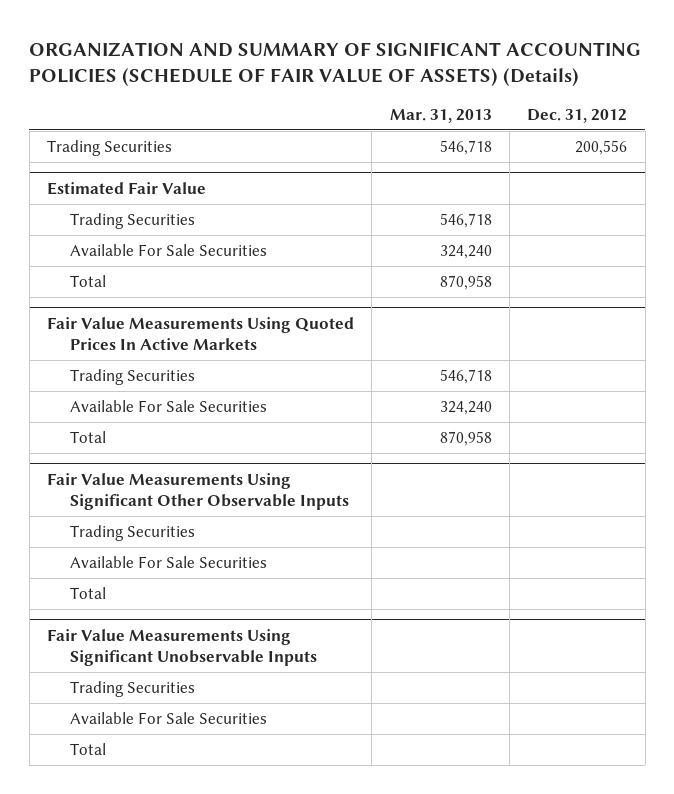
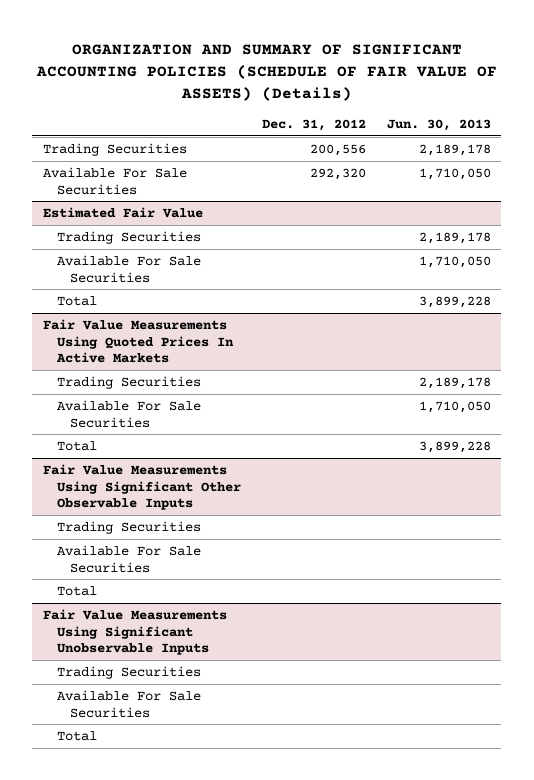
[389,108,492,123] Mar. 31, 2013 -> none
none -> [386,118,491,131] Jun. 30, 2013
none -> [42,166,187,195] Available For Sale Securities

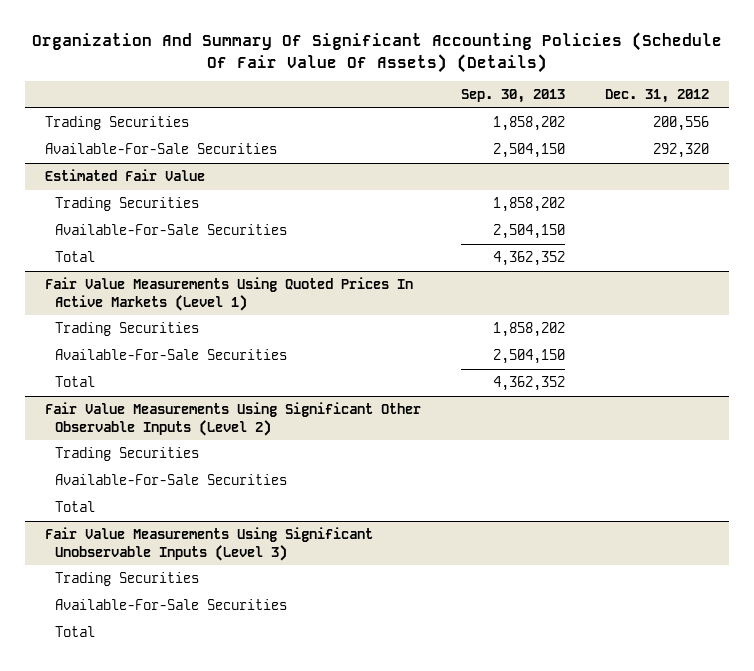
[35,44,497,101] ORGANIZATION AND SUMMARY OF SIGNIFICANT ACCOUNTING POLICIES (SCHEDULE OF FAIR VALUE OF ASSETS) (Details) -> [32,32,723,73] Organization And Summary Of Significant Accounting Policies (Schedule Of Fair Value Of Assets) (Details)
[386,118,491,131] Jun. 30, 2013 -> none
none -> [461,89,566,104] Sep. 30, 2013
[42,166,187,195] Available For Sale Securities -> [44,143,277,155] Available-For-Sale Securities
[56,254,201,283] Available For Sale Securities -> [55,224,288,236] Available-For-Sale Securities
[42,318,234,364] Fair Value Measurements Using Quoted Prices In Active Markets -> [44,277,413,311] Fair Value Measurements Using Quoted Prices In Active Markets (Level 1)
[56,399,201,428] Available For Sale Securities -> [55,349,288,361] Available-For-Sale Securities
[42,463,241,511] Fair Value Measurements Using Significant Other Observable Inputs -> [44,402,421,436] Fair Value Measurements Using Significant Other Observable Inputs (Level 2)
[56,544,201,573] Available For Sale Securities -> [55,474,288,486] Available-For-Sale Securities
[42,608,227,656] Fair Value Measurements Using Significant Unobservable Inputs -> [44,527,373,561] Fair Value Measurements Using Significant Unobservable Inputs (Level 3)
[56,689,201,718] Available For Sale Securities -> [55,599,288,611] Available-For-Sale Securities

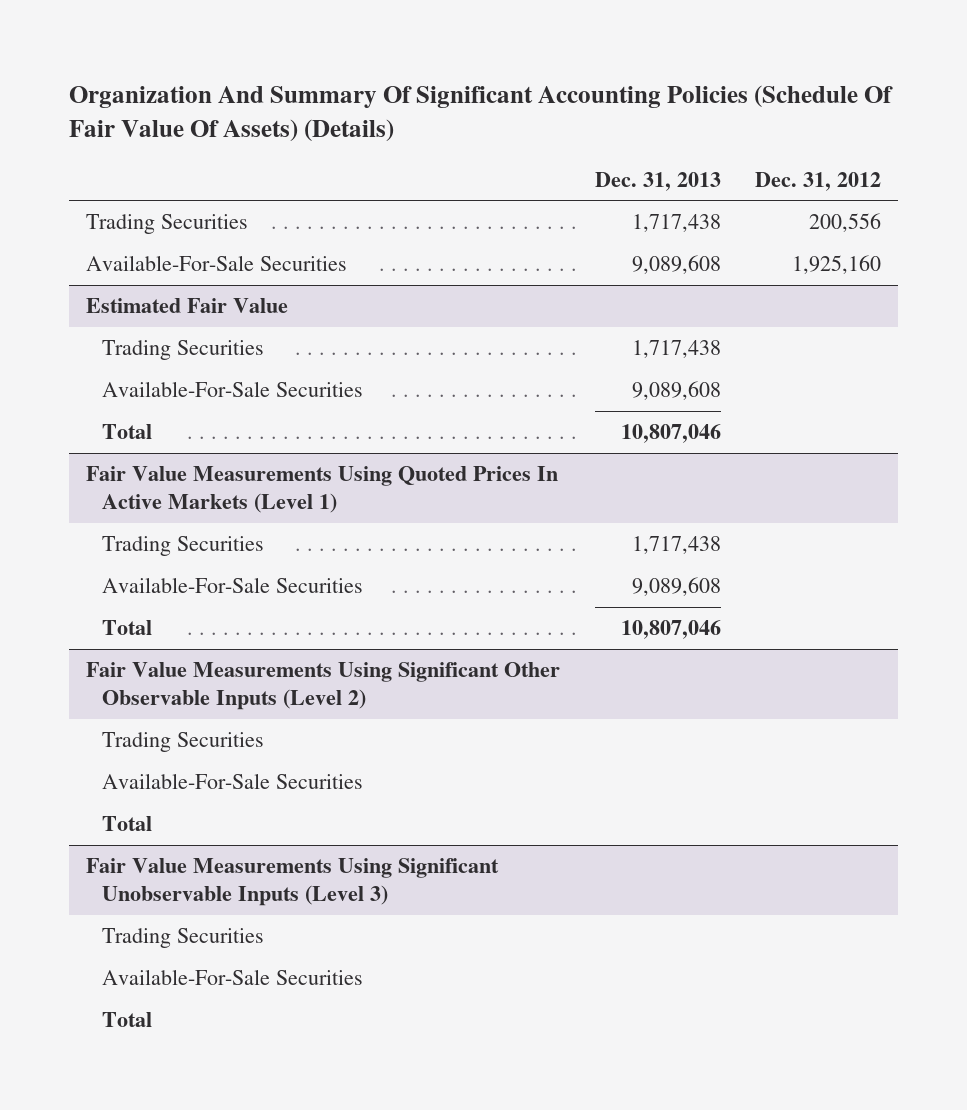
[461,89,566,104] Sep. 30, 2013 -> none
none -> [594,171,721,191] Dec. 31, 2013
[653,143,710,159] 292,320 -> [792,254,882,274] 1,925,160

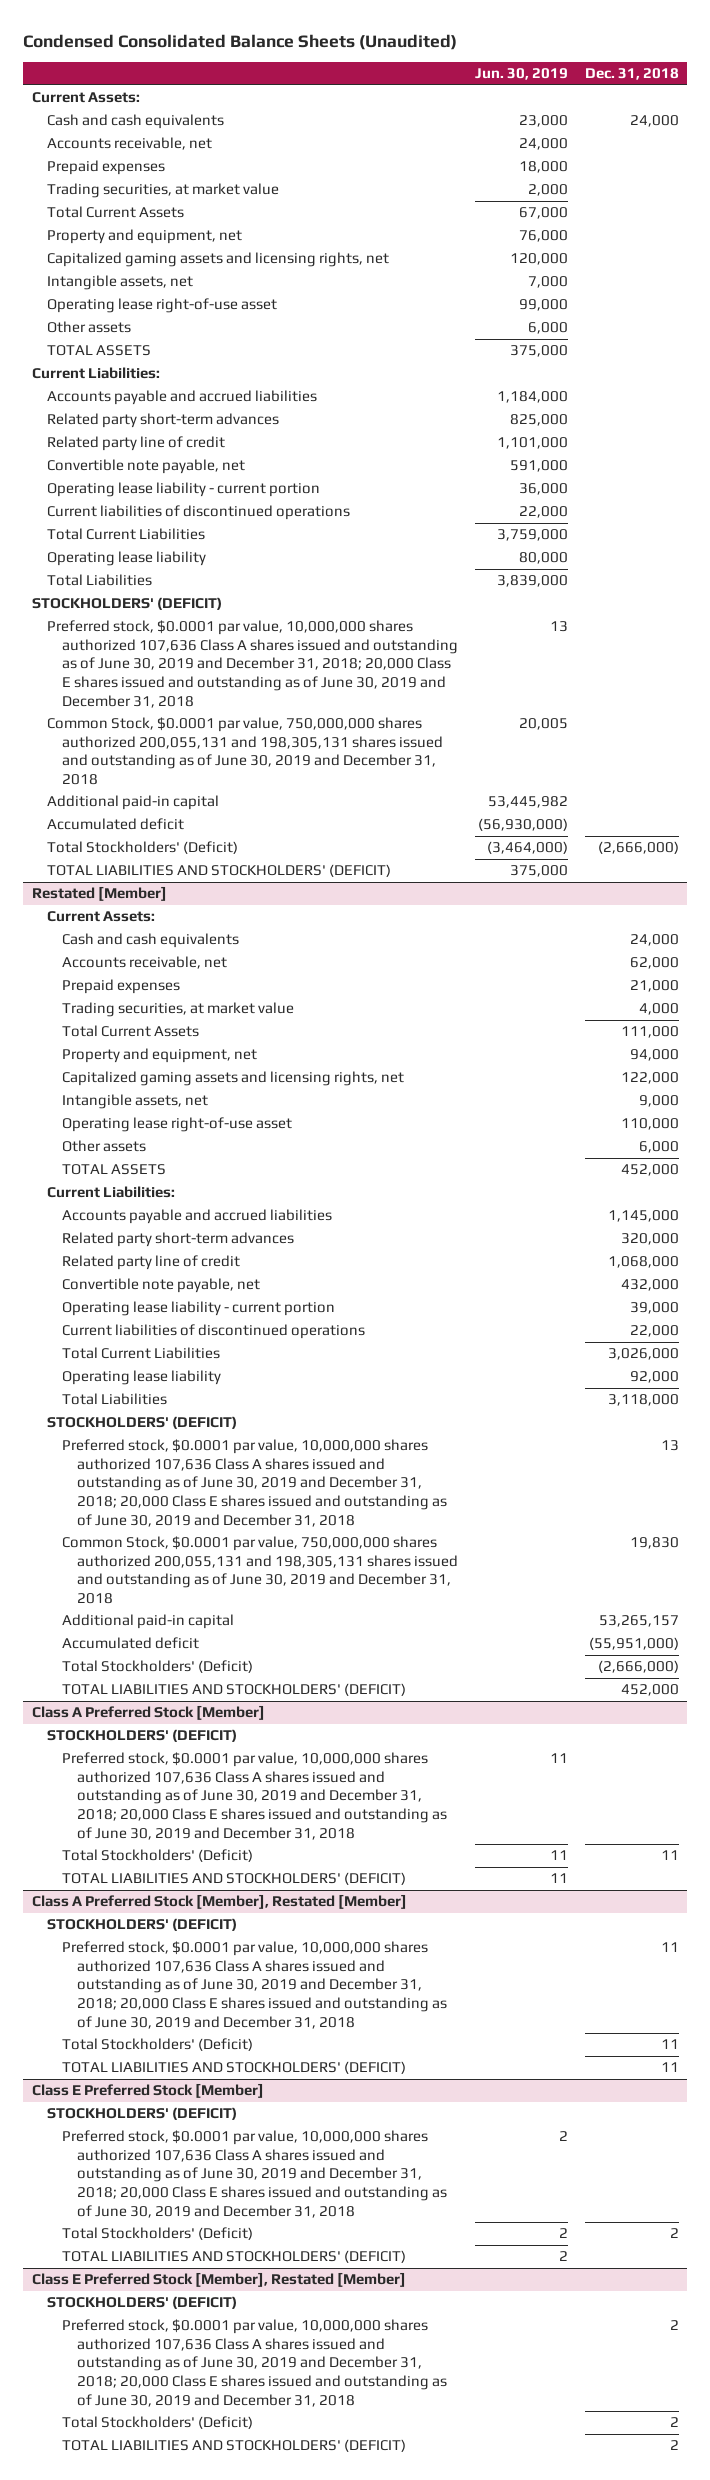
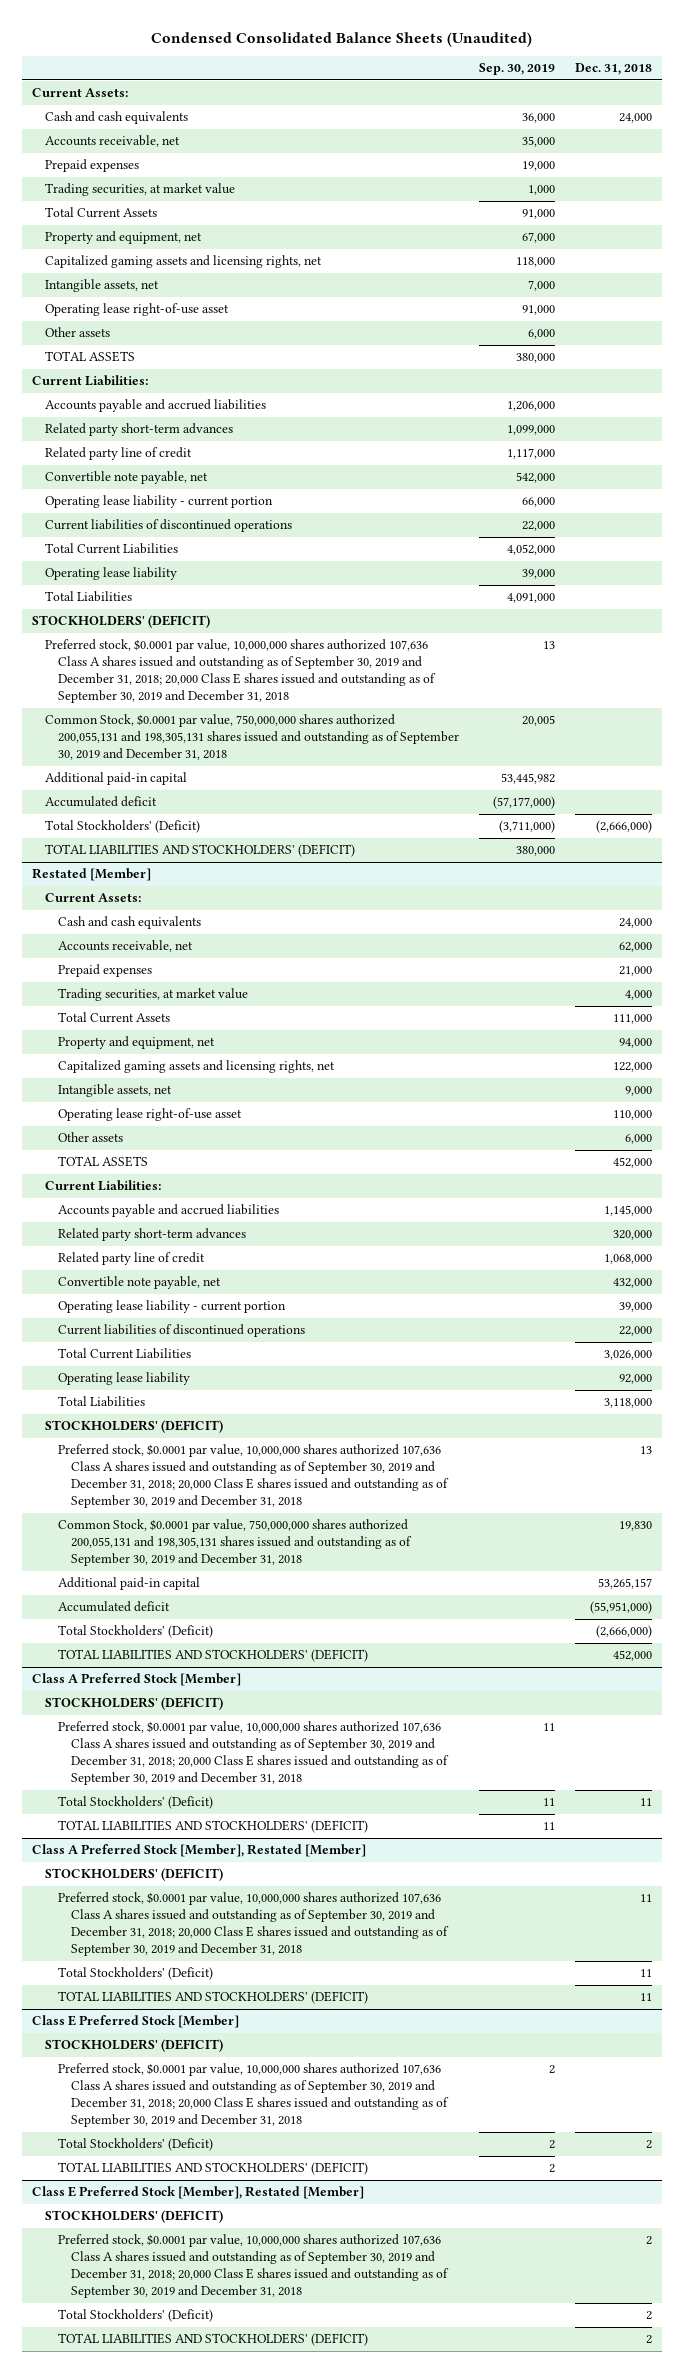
[474,68,568,81] Jun. 30, 2019 -> none
none -> [478,63,555,76] Sep. 30, 2019
[46,620,459,708] Preferred stock, $0.0001 par value, 10,000,000 shares authorized 107,636 Class A shares issued and outstanding as of June 30, 2019 and December 31, 2018; 20,000 Class E shares issued and outstanding as of June 30, 2019 and December 31, 2018 -> [44,639,436,704] Preferred stock, $0.0001 par value, 10,000,000 shares authorized 107,636 Class A shares issued and outstanding as of September 30, 2019 and December 31, 2018; 20,000 Class E shares issued and outstanding as of September 30, 2019 and December 31, 2018
[46,717,444,786] Common Stock, $0.0001 par value, 750,000,000 shares authorized 200,055,131 and 198,305,131 shares issued and outstanding as of June 30, 2019 and December 31, 2018 -> [44,714,459,761] Common Stock, $0.0001 par value, 750,000,000 shares authorized 200,055,131 and 198,305,131 shares issued and outstanding as of September 30, 2019 and December 31, 2018
[62,1439,448,1527] Preferred stock, $0.0001 par value, 10,000,000 shares authorized 107,636 Class A shares issued and outstanding as of June 30, 2019 and December 31, 2018; 20,000 Class E shares issued and outstanding as of June 30, 2019 and December 31, 2018 -> [57,1444,449,1509] Preferred stock, $0.0001 par value, 10,000,000 shares authorized 107,636 Class A shares issued and outstanding as of September 30, 2019 and December 31, 2018; 20,000 Class E shares issued and outstanding as of September 30, 2019 and December 31, 2018
[62,1536,459,1605] Common Stock, $0.0001 par value, 750,000,000 shares authorized 200,055,131 and 198,305,131 shares issued and outstanding as of June 30, 2019 and December 31, 2018 -> [57,1519,412,1567] Common Stock, $0.0001 par value, 750,000,000 shares authorized 200,055,131 and 198,305,131 shares issued and outstanding as of September 30, 2019 and December 31, 2018
[62,1752,448,1840] Preferred stock, $0.0001 par value, 10,000,000 shares authorized 107,636 Class A shares issued and outstanding as of June 30, 2019 and December 31, 2018; 20,000 Class E shares issued and outstanding as of June 30, 2019 and December 31, 2018 -> [57,1721,449,1786] Preferred stock, $0.0001 par value, 10,000,000 shares authorized 107,636 Class A shares issued and outstanding as of September 30, 2019 and December 31, 2018; 20,000 Class E shares issued and outstanding as of September 30, 2019 and December 31, 2018
[62,1941,448,2029] Preferred stock, $0.0001 par value, 10,000,000 shares authorized 107,636 Class A shares issued and outstanding as of June 30, 2019 and December 31, 2018; 20,000 Class E shares issued and outstanding as of June 30, 2019 and December 31, 2018 -> [57,1892,449,1957] Preferred stock, $0.0001 par value, 10,000,000 shares authorized 107,636 Class A shares issued and outstanding as of September 30, 2019 and December 31, 2018; 20,000 Class E shares issued and outstanding as of September 30, 2019 and December 31, 2018
[62,2130,448,2218] Preferred stock, $0.0001 par value, 10,000,000 shares authorized 107,636 Class A shares issued and outstanding as of June 30, 2019 and December 31, 2018; 20,000 Class E shares issued and outstanding as of June 30, 2019 and December 31, 2018 -> [57,2063,449,2128] Preferred stock, $0.0001 par value, 10,000,000 shares authorized 107,636 Class A shares issued and outstanding as of September 30, 2019 and December 31, 2018; 20,000 Class E shares issued and outstanding as of September 30, 2019 and December 31, 2018
[62,2319,448,2407] Preferred stock, $0.0001 par value, 10,000,000 shares authorized 107,636 Class A shares issued and outstanding as of June 30, 2019 and December 31, 2018; 20,000 Class E shares issued and outstanding as of June 30, 2019 and December 31, 2018 -> [57,2234,449,2299] Preferred stock, $0.0001 par value, 10,000,000 shares authorized 107,636 Class A shares issued and outstanding as of September 30, 2019 and December 31, 2018; 20,000 Class E shares issued and outstanding as of September 30, 2019 and December 31, 2018

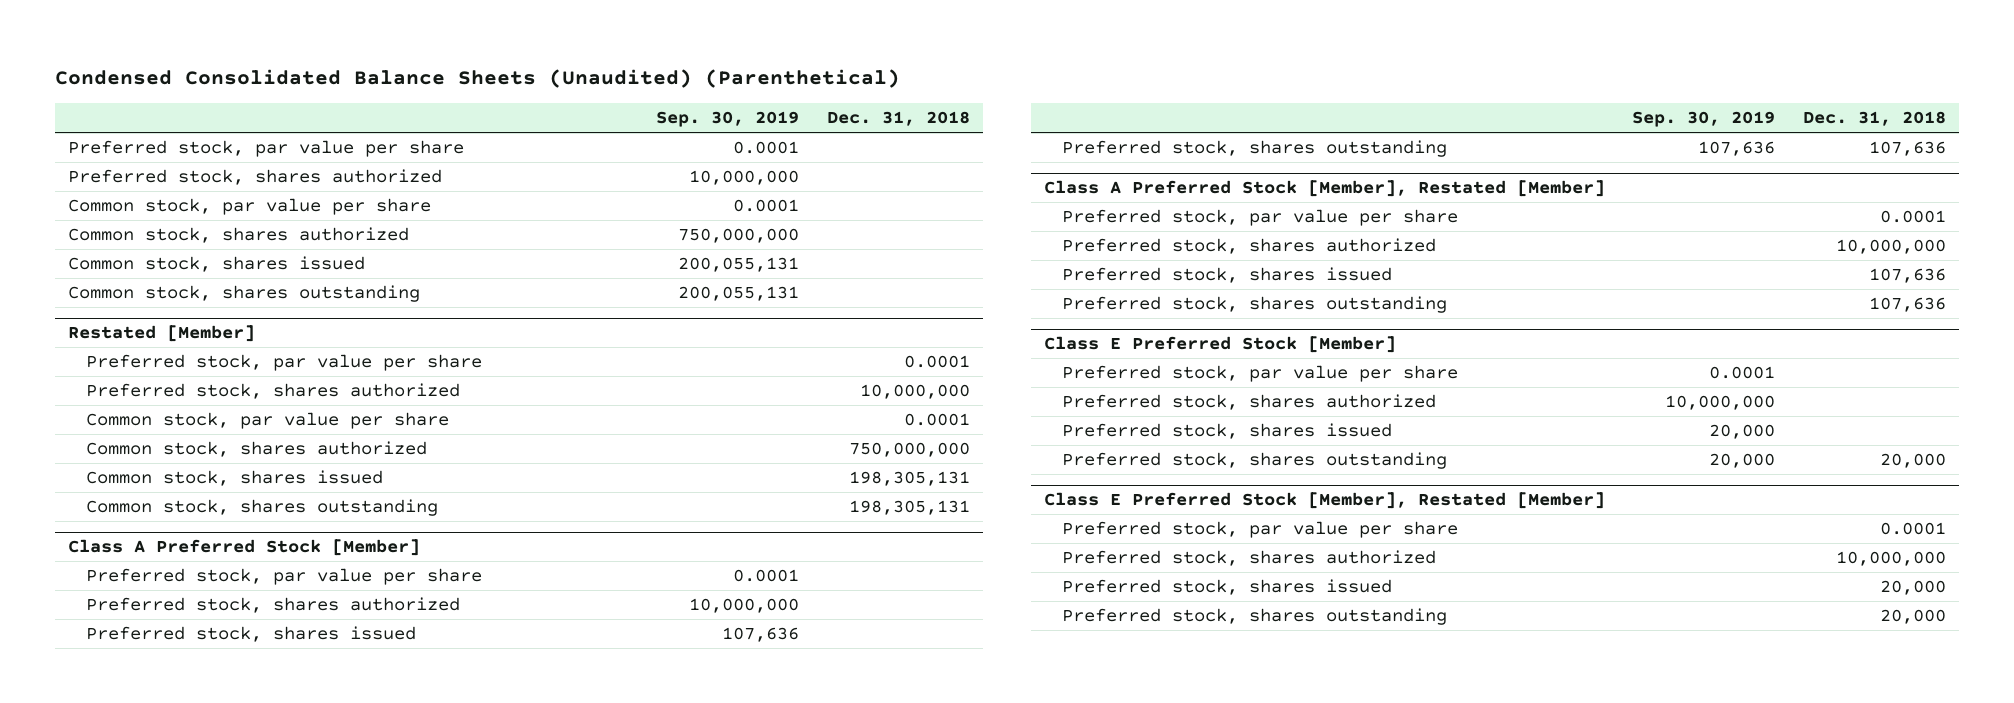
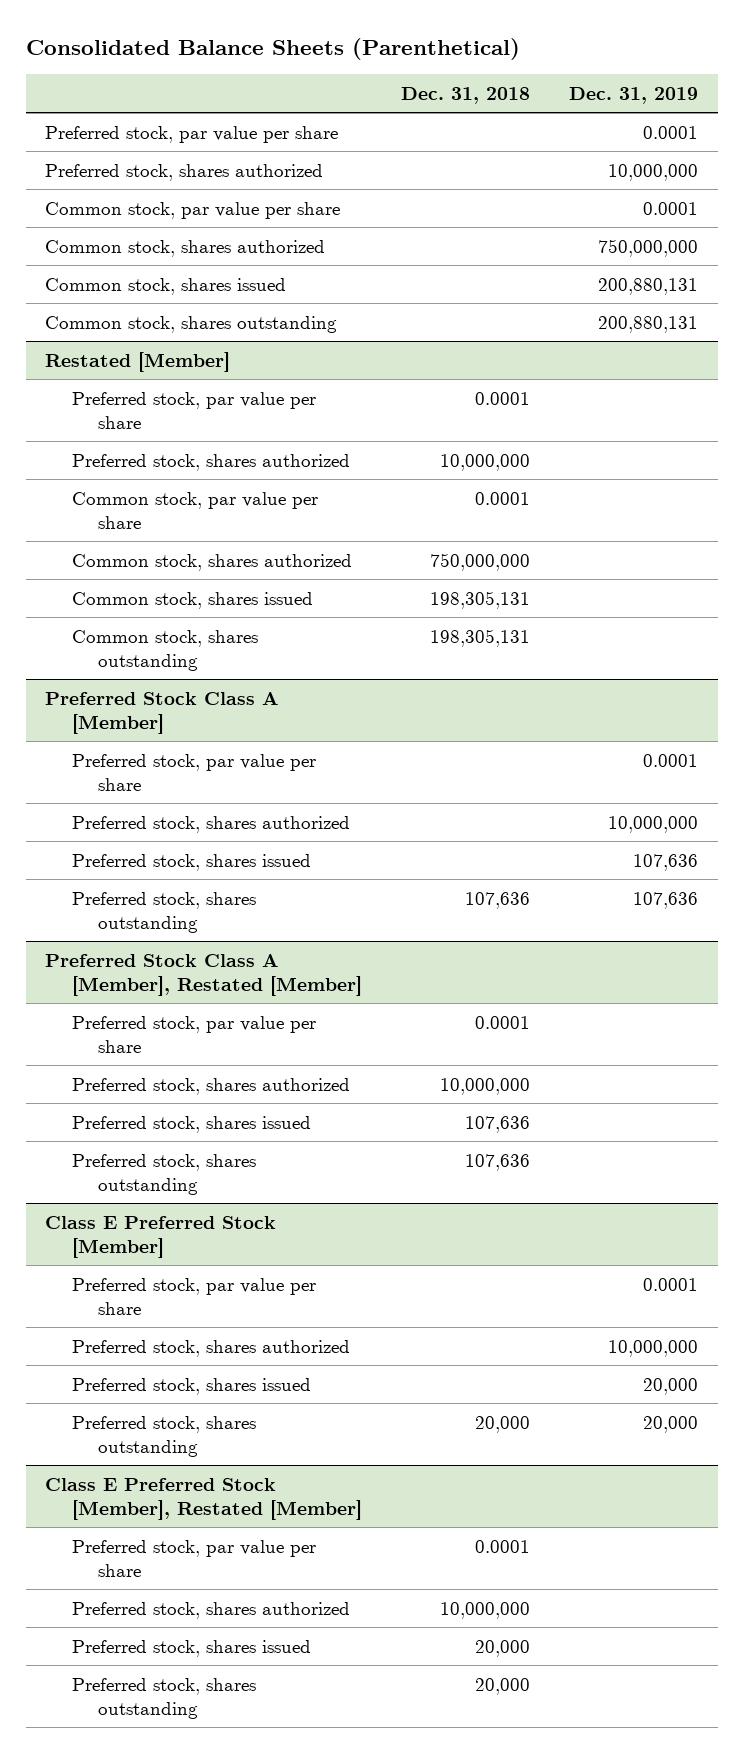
[54,68,900,88] Condensed Consolidated Balance Sheets (Unaudited) (Parenthetical) -> [25,38,520,61] Consolidated Balance Sheets (Parenthetical)
[656,111,800,128] Sep. 30, 2019 -> none
none -> [569,86,699,104] Dec. 31, 2019
[68,539,421,557] Class A Preferred Stock [Member] -> [45,691,280,734] Preferred Stock Class A [Member]
[1044,180,1606,198] Class A Preferred Stock [Member], Restated [Member] -> [45,953,362,996] Preferred Stock Class A [Member], Restated [Member]

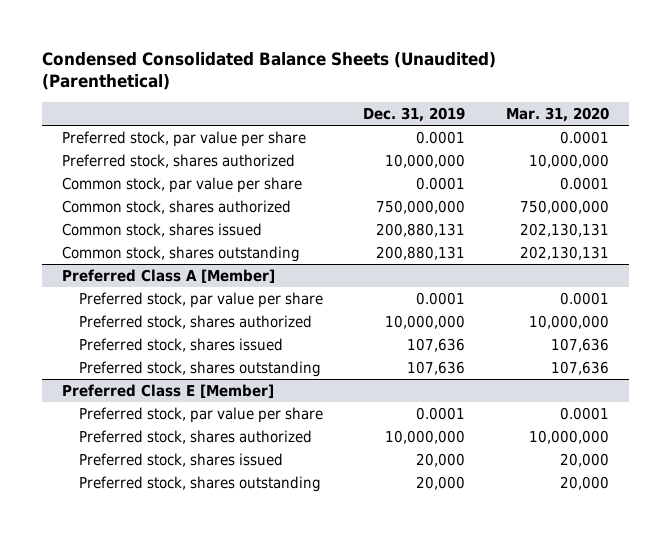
[25,38,520,61] Consolidated Balance Sheets (Parenthetical) -> [42,51,497,91] Condensed Consolidated Balance Sheets (Unaudited) (Parenthetical)
[401,86,531,104] Dec. 31, 2018 -> none
none -> [505,106,609,122] Mar. 31, 2020
[45,351,231,372] Restated [Member] -> none
[71,391,316,429] Preferred stock, par value per share -> none
[71,453,350,471] Preferred stock, shares authorized -> none
[71,491,318,529] Common stock, par value per share -> none
[71,553,352,571] Common stock, shares authorized -> none
[71,591,313,609] Common stock, shares issued -> none
[71,629,258,671] Common stock, shares outstanding -> none
[45,691,280,734] Preferred Stock Class A [Member] -> [62,268,276,283] Preferred Class A [Member]
[45,953,362,996] Preferred Stock Class A [Member], Restated [Member] -> none
[71,1015,316,1053] Preferred stock, par value per share -> none
[71,1077,350,1095] Preferred stock, shares authorized -> none
[71,1115,311,1133] Preferred stock, shares issued -> none
[71,1153,256,1195] Preferred stock, shares outstanding -> none
[45,1215,277,1258] Class E Preferred Stock [Member] -> [62,383,275,398] Preferred Class E [Member]
[45,1477,362,1520] Class E Preferred Stock [Member], Restated [Member] -> none
[71,1539,316,1577] Preferred stock, par value per share -> none
[71,1601,350,1619] Preferred stock, shares authorized -> none
[71,1639,311,1657] Preferred stock, shares issued -> none
[71,1677,256,1719] Preferred stock, shares outstanding -> none

